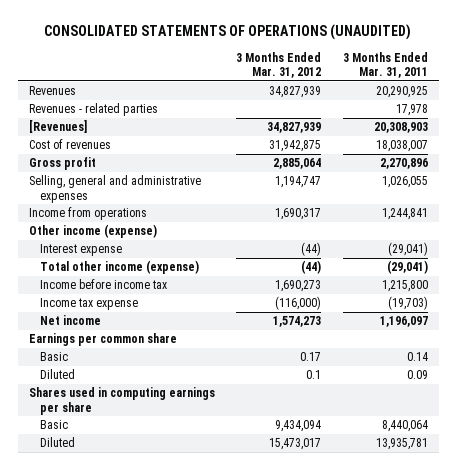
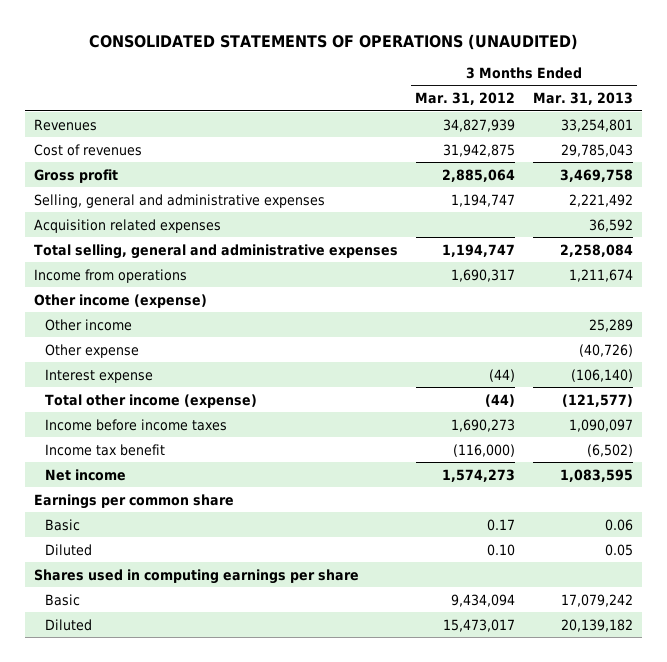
[343,51,429,79] 3 Months Ended Mar. 31, 2011 -> none
none -> [532,92,633,106] Mar. 31, 2013
[28,103,158,117] Revenues - related parties -> none
[28,120,87,134] [Revenues] -> none
none -> [34,218,222,233] Acquisition related expenses
none -> [34,243,399,259] Total selling, general and administrative expenses
none -> [44,318,132,331] Other income
none -> [44,343,139,358] Other expense
[40,279,168,290] Income before income tax -> [44,418,227,431] Income before income taxes
[40,298,139,311] Income tax expense -> [44,443,165,456] Income tax benefit
[306,370,322,380] 0.1 -> [487,543,516,556] 0.10

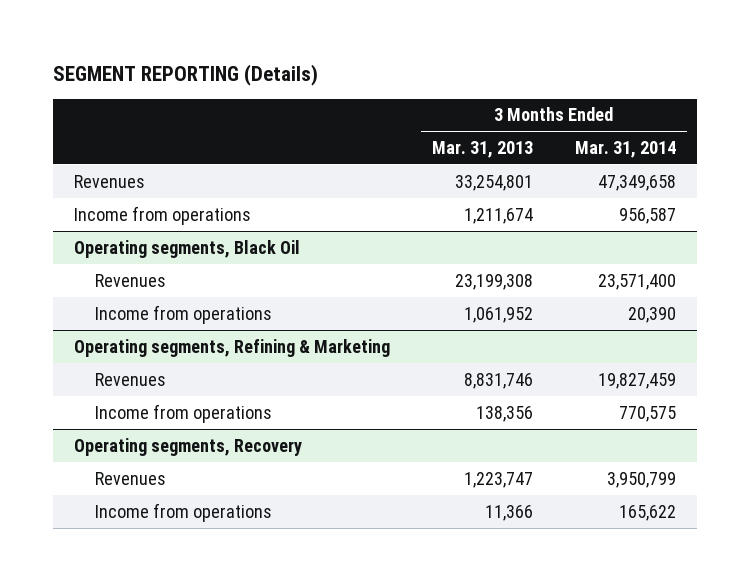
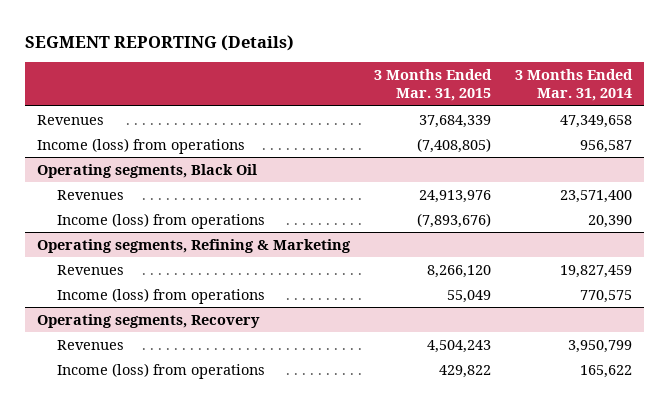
[432,140,534,158] Mar. 31, 2013 -> none
none -> [374,69,493,102] 3 Months Ended Mar. 31, 2015
[73,205,251,225] Income from operations -> [37,137,246,154] Income (loss) from operations
[94,304,272,324] Income from operations -> [57,212,266,229] Income (loss) from operations
[94,403,272,423] Income from operations -> [57,287,266,304] Income (loss) from operations
[94,502,272,522] Income from operations -> [57,362,266,379] Income (loss) from operations

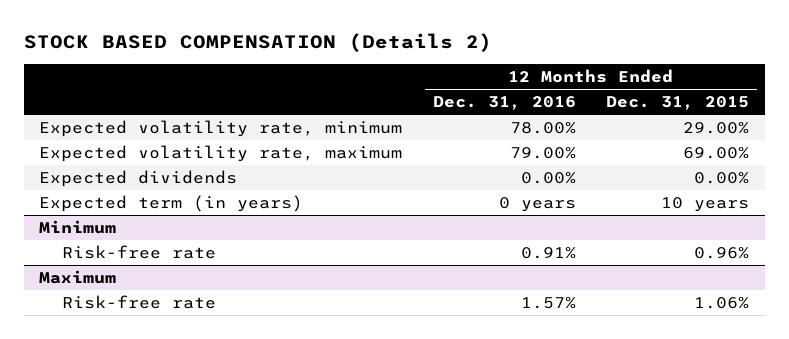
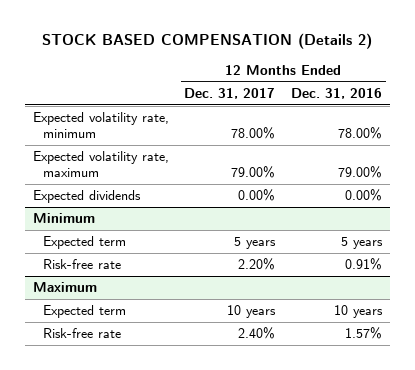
[606,96,750,111] Dec. 31, 2015 -> none
none -> [184,87,276,99] Dec. 31, 2017
[39,195,304,213] Expected term (in years) -> none
none -> [43,236,127,250] Expected term
none -> [43,305,127,319] Expected term

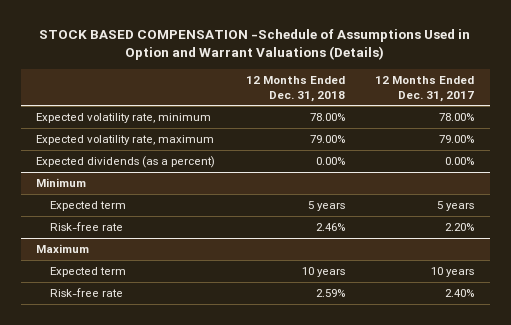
[42,33,373,50] STOCK BASED COMPENSATION (Details 2) -> [39,28,471,60] STOCK BASED COMPENSATION -Schedule of Assumptions Used in Option and Warrant Valuations (Details)
[291,87,383,99] Dec. 31, 2016 -> none
none -> [245,75,345,102] 12 Months Ended Dec. 31, 2018
[32,190,141,204] Expected dividends -> [36,156,216,169] Expected dividends (as a percent)

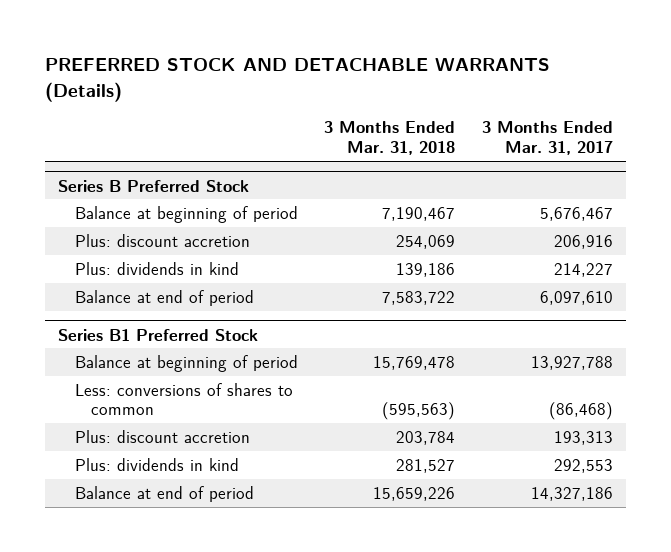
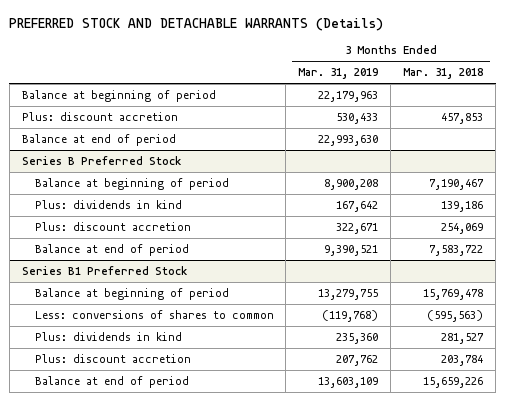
[482,121,614,156] 3 Months Ended Mar. 31, 2017 -> none
none -> [298,68,379,80] Mar. 31, 2019
none -> [21,89,216,102] Balance at beginning of period
none -> [21,111,178,121] Plus: discount accretion
none -> [21,133,176,146] Balance at end of period
[74,233,250,247] Plus: discount accretion -> [34,221,191,231] Plus: discount accretion
[74,429,250,443] Plus: discount accretion -> [34,353,191,363] Plus: discount accretion

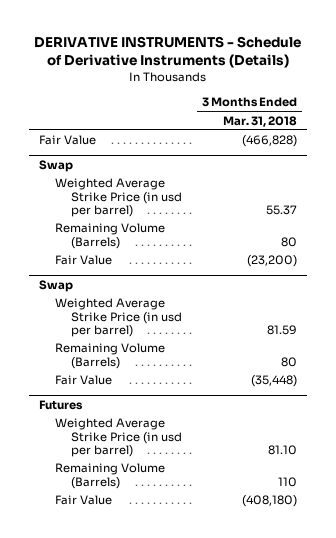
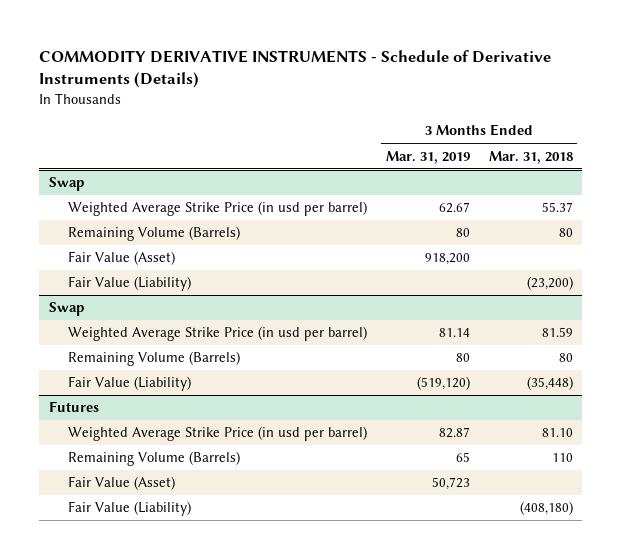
[34,36,302,69] DERIVATIVE INSTRUMENTS - Schedule of Derivative Instruments (Details) -> [39,49,552,89] COMMODITY DERIVATIVE INSTRUMENTS - Schedule of Derivative Instruments (Details)
none -> [385,150,470,164] Mar. 31, 2019
[39,135,97,146] Fair Value -> none
none -> [68,251,176,266] Fair Value (Asset)
[55,255,113,266] Fair Value -> [68,276,192,292] Fair Value (Liability)
[55,375,113,386] Fair Value -> [68,376,192,392] Fair Value (Liability)
none -> [68,476,176,491] Fair Value (Asset)
[55,495,113,506] Fair Value -> [68,501,192,517] Fair Value (Liability)

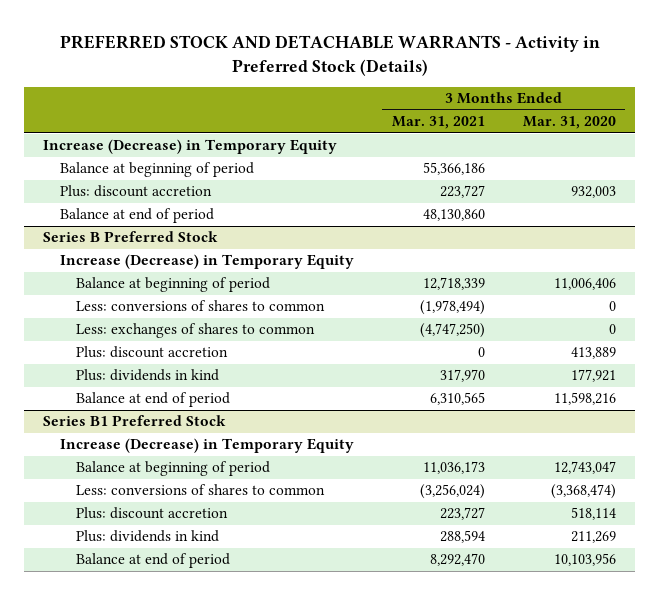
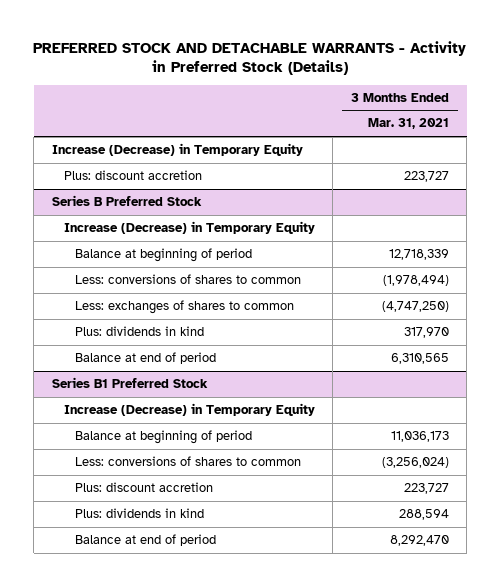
[522,116,616,130] Mar. 31, 2020 -> none
[59,162,254,178] Balance at beginning of period -> none
[59,208,214,224] Balance at end of period -> none
[76,346,229,359] Plus: discount accretion -> none

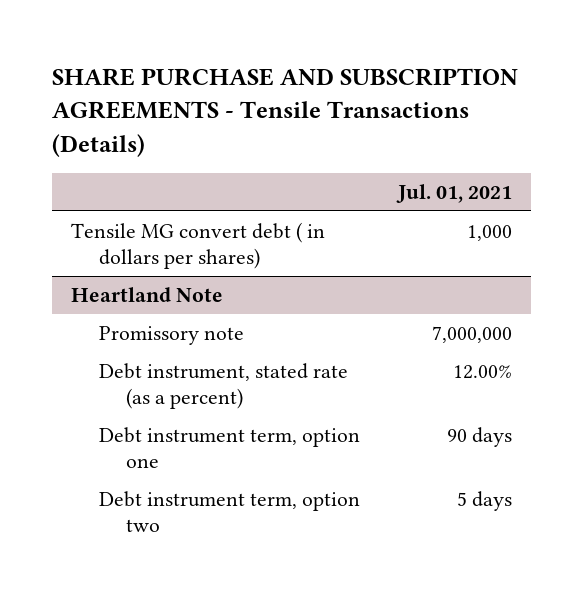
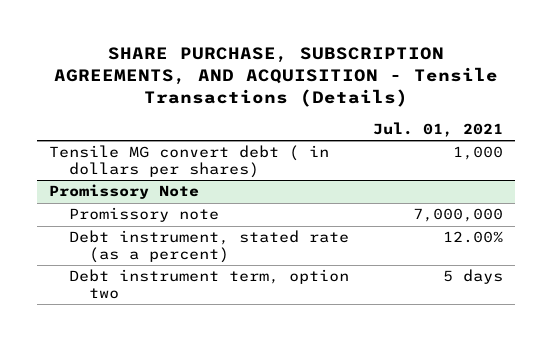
[52,68,519,157] SHARE PURCHASE AND SUBSCRIPTION AGREEMENTS - Tensile Transactions (Details) -> [53,46,498,108] SHARE PURCHASE, SUBSCRIPTION AGREEMENTS, AND ACQUISITION - Tensile Transactions (Details)
[71,286,224,302] Heartland Note -> [48,184,199,200] Promissory Note
[98,426,360,468] Debt instrument term, option one -> none

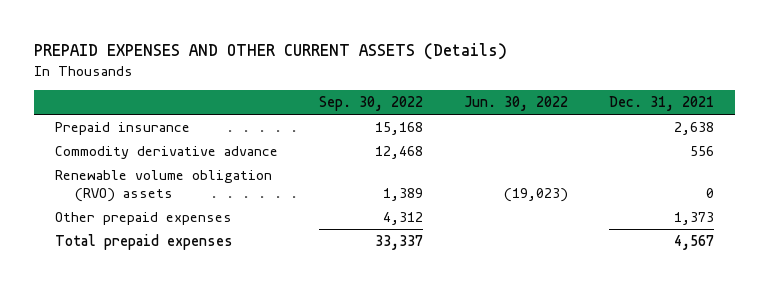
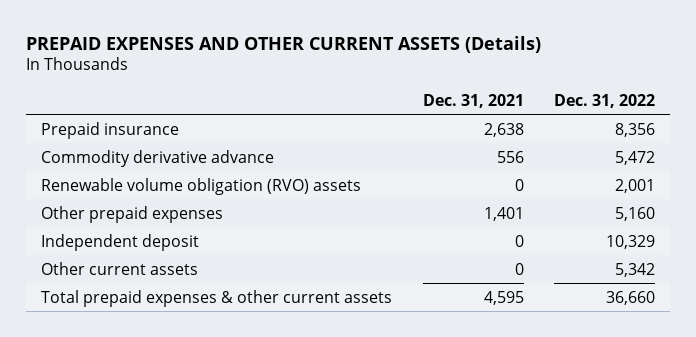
[318,96,423,112] Sep. 30, 2022 -> none
[464,96,569,112] Jun. 30, 2022 -> none
none -> [554,93,656,108] Dec. 31, 2022
[674,211,715,225] 1,373 -> [483,206,524,221] 1,401
none -> [40,233,199,251] Independent deposit
none -> [40,261,198,275] Other current assets
[54,233,233,250] Total prepaid expenses -> [40,289,392,307] Total prepaid expenses & other current assets
[674,234,715,250] 4,567 -> [483,290,524,305] 4,595

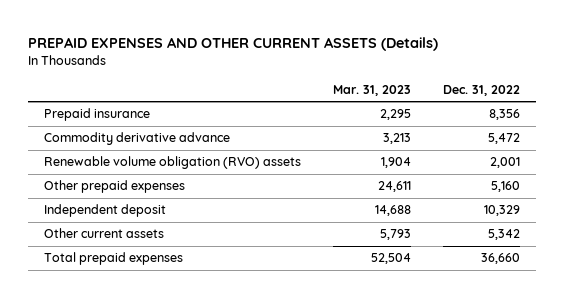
[422,93,524,108] Dec. 31, 2021 -> none
none -> [333,84,412,96] Mar. 31, 2023
[40,289,392,307] Total prepaid expenses & other current assets -> [43,252,183,266] Total prepaid expenses

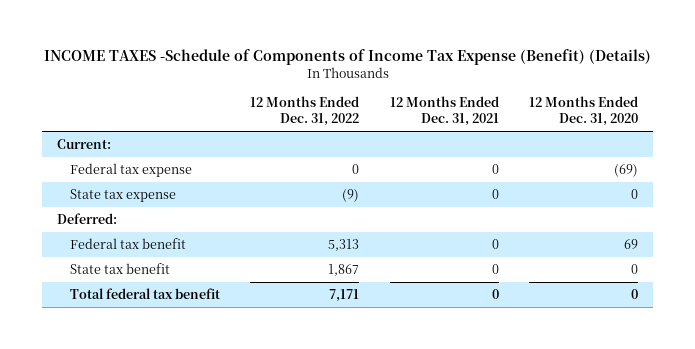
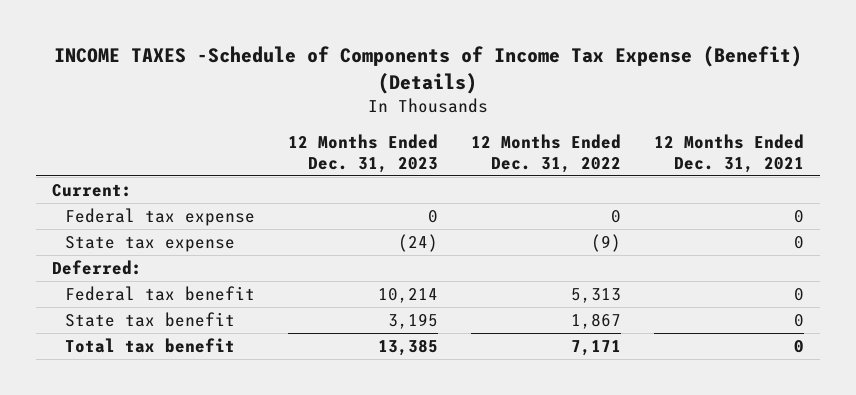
[529,96,639,127] 12 Months Ended Dec. 31, 2020 -> none
none -> [288,133,439,173] 12 Months Ended Dec. 31, 2023
[70,288,221,300] Total federal tax benefit -> [65,337,236,353] Total tax benefit

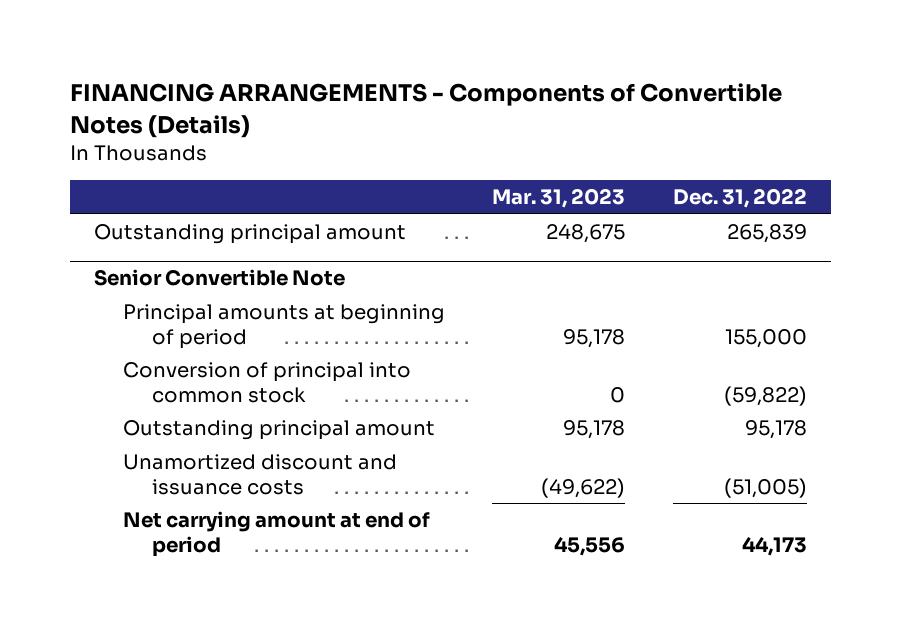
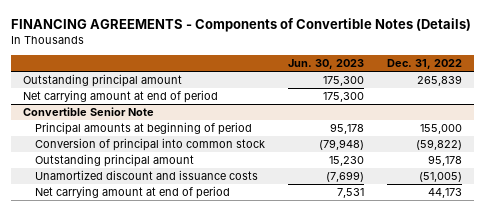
[70,83,783,138] FINANCING ARRANGEMENTS - Components of Convertible Notes (Details) -> [11,17,472,32] FINANCING AGREEMENTS - Components of Convertible Notes (Details)
[492,188,626,209] Mar. 31, 2023 -> none
none -> [288,59,365,70] Jun. 30, 2023
none -> [22,90,218,104] Net carrying amount at end of period
[93,269,345,287] Senior Convertible Note -> [22,107,154,117] Convertible Senior Note

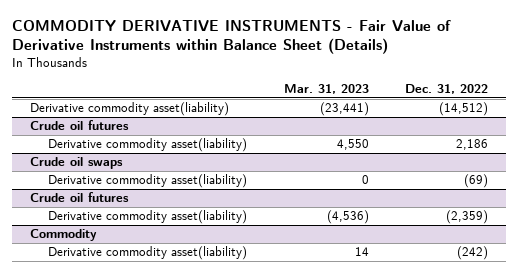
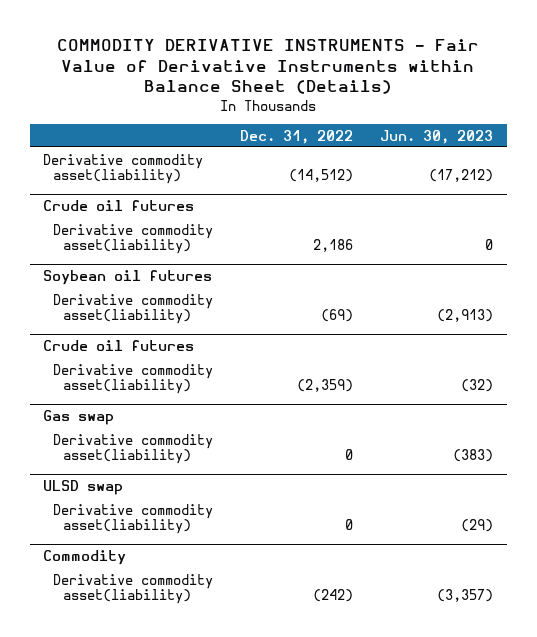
[283,83,369,94] Mar. 31, 2023 -> none
none -> [380,129,494,144] Jun. 30, 2023
[29,157,123,170] Crude oil swaps -> none
none -> [43,270,213,286] Soybean oil futures
none -> [43,410,115,426] Gas swap
none -> [52,433,213,465] Derivative commodity asset(liability)
none -> [43,480,124,496] ULSD swap
none -> [52,503,213,535] Derivative commodity asset(liability)

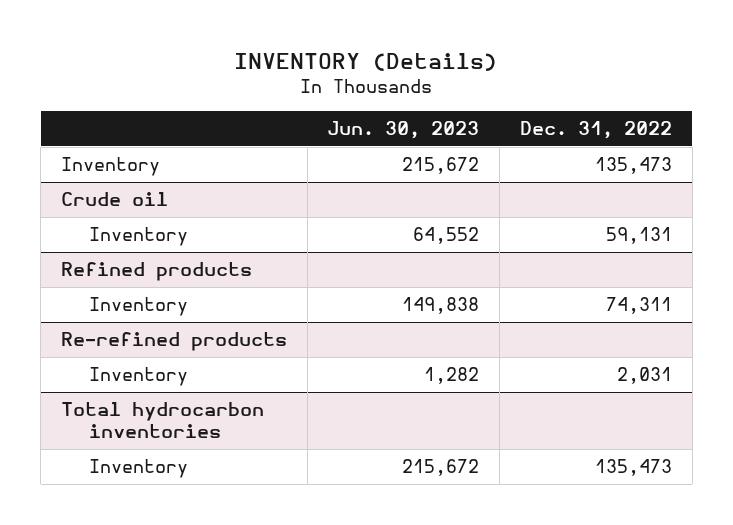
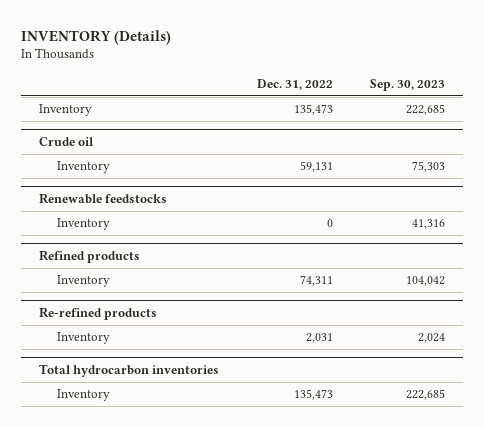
[327,121,480,140] Jun. 30, 2023 -> none
none -> [369,78,445,91] Sep. 30, 2023
none -> [39,192,168,204] Renewable feedstocks
none -> [57,218,111,231] Inventory

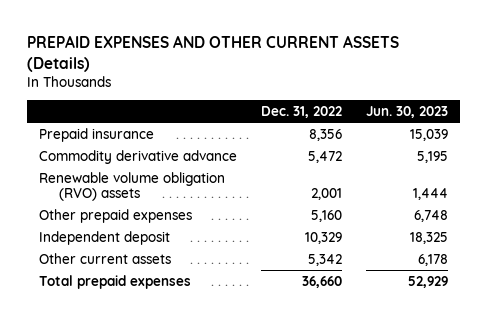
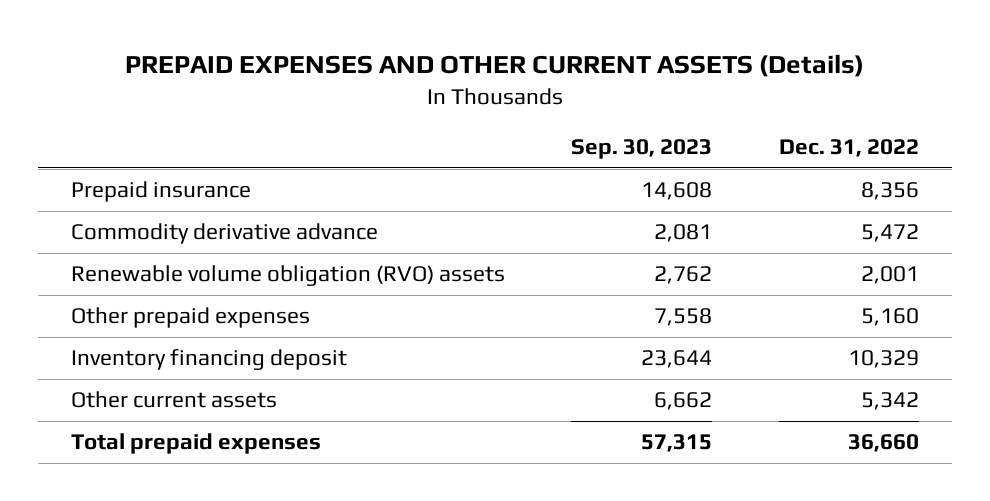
[366,106,449,119] Jun. 30, 2023 -> none
none -> [571,139,713,160] Sep. 30, 2023
[38,230,170,245] Independent deposit -> [71,349,348,371] Inventory financing deposit

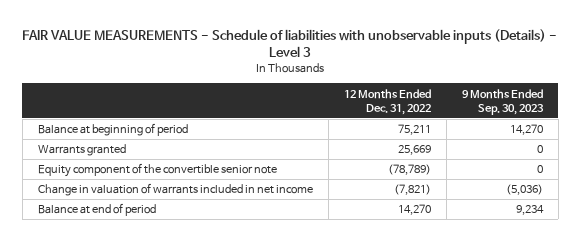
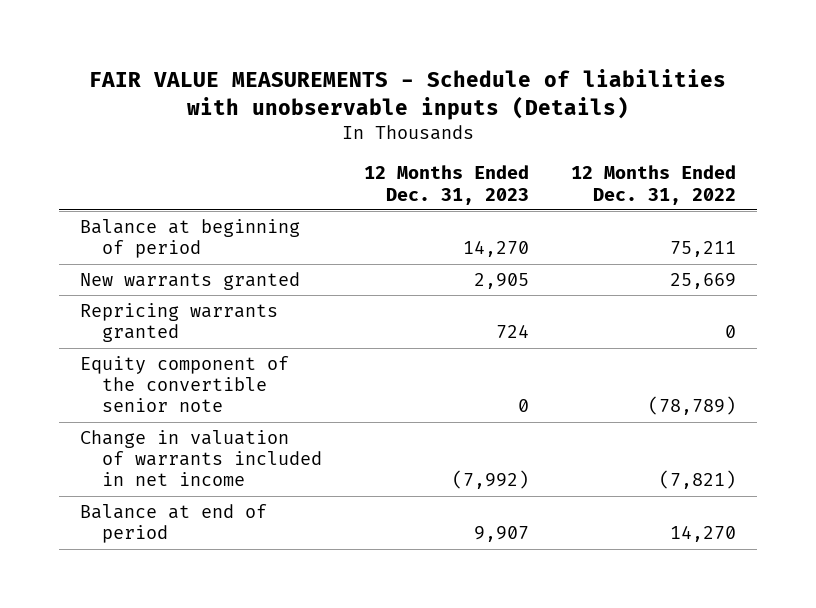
[22,28,558,58] FAIR VALUE MEASUREMENTS - Schedule of liabilities with unobservable inputs (Details) - Level 3 -> [89,69,727,121] FAIR VALUE MEASUREMENTS - Schedule of liabilities with unobservable inputs (Details)
[461,88,544,115] 9 Months Ended Sep. 30, 2023 -> none
none -> [363,165,529,205] 12 Months Ended Dec. 31, 2023
[37,144,126,157] Warrants granted -> [80,272,301,291] New warrants granted
none -> [80,303,279,343] Repricing warrants granted

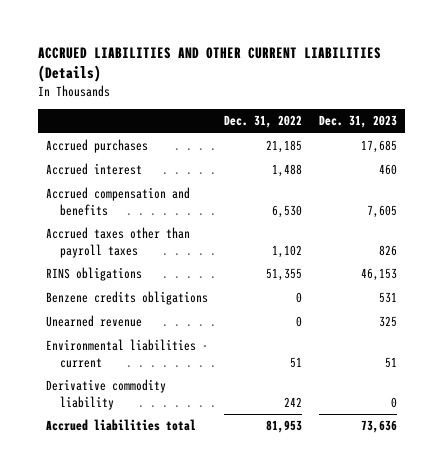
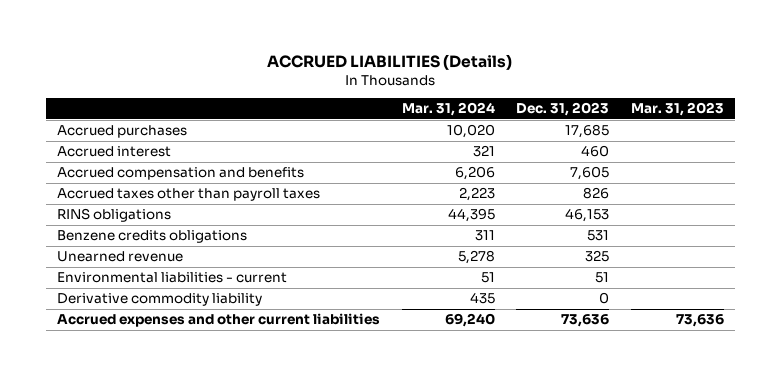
[37,47,381,83] ACCRUED LIABILITIES AND OTHER CURRENT LIABILITIES (Details) -> [267,53,513,70] ACCRUED LIABILITIES (Details)
[224,115,303,129] Dec. 31, 2022 -> none
none -> [401,102,495,117] Mar. 31, 2024
none -> [631,102,725,117] Mar. 31, 2023
[46,419,197,432] Accrued liabilities total -> [56,313,380,328] Accrued expenses and other current liabilities

